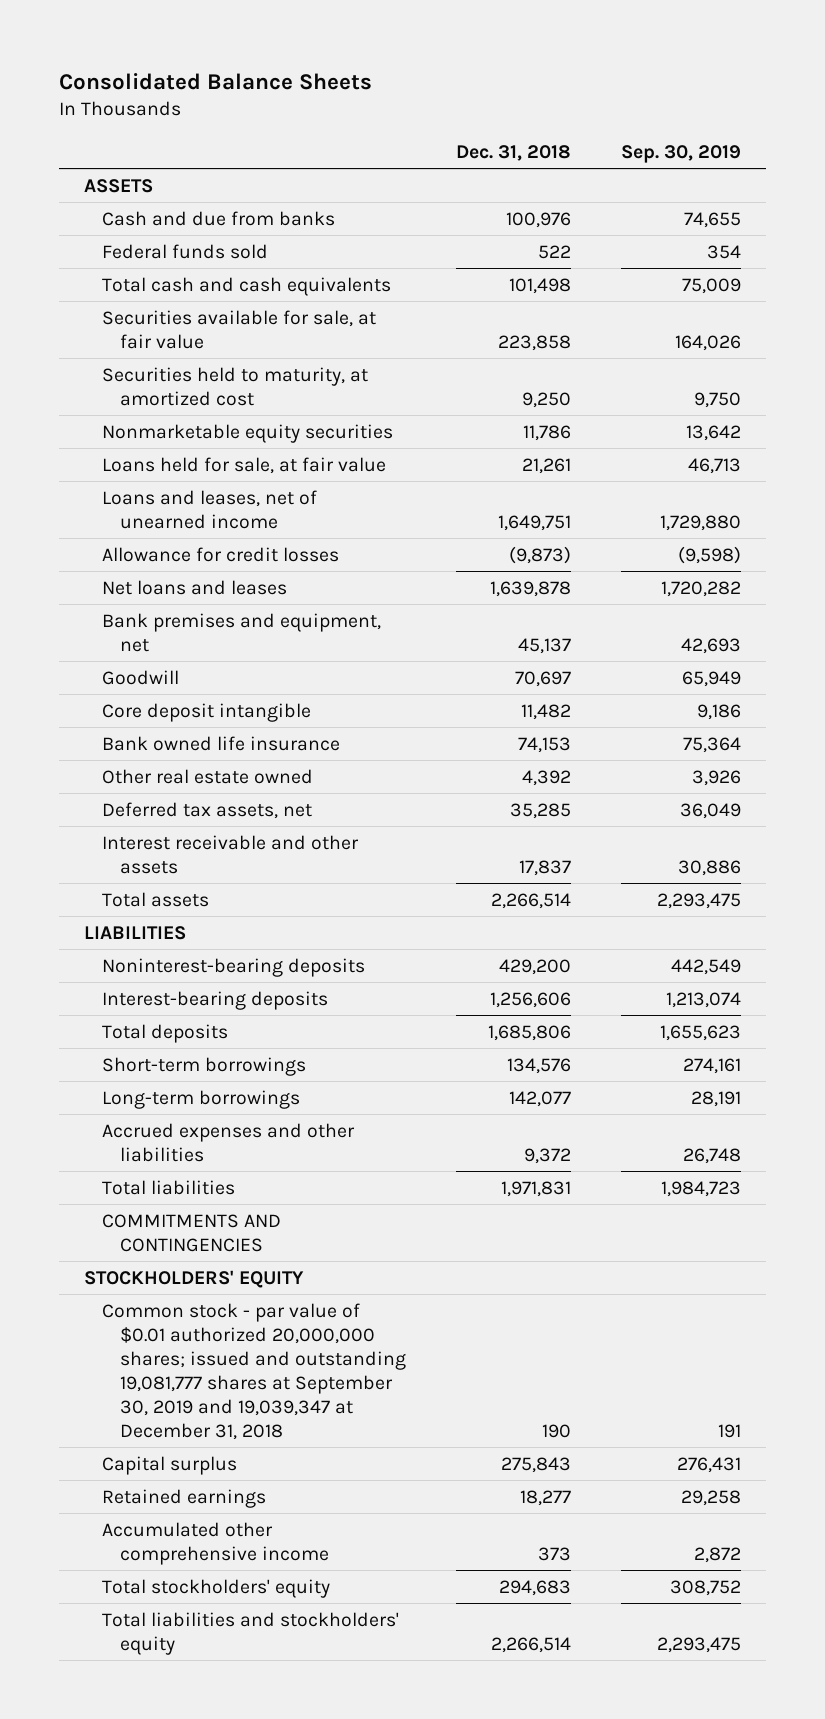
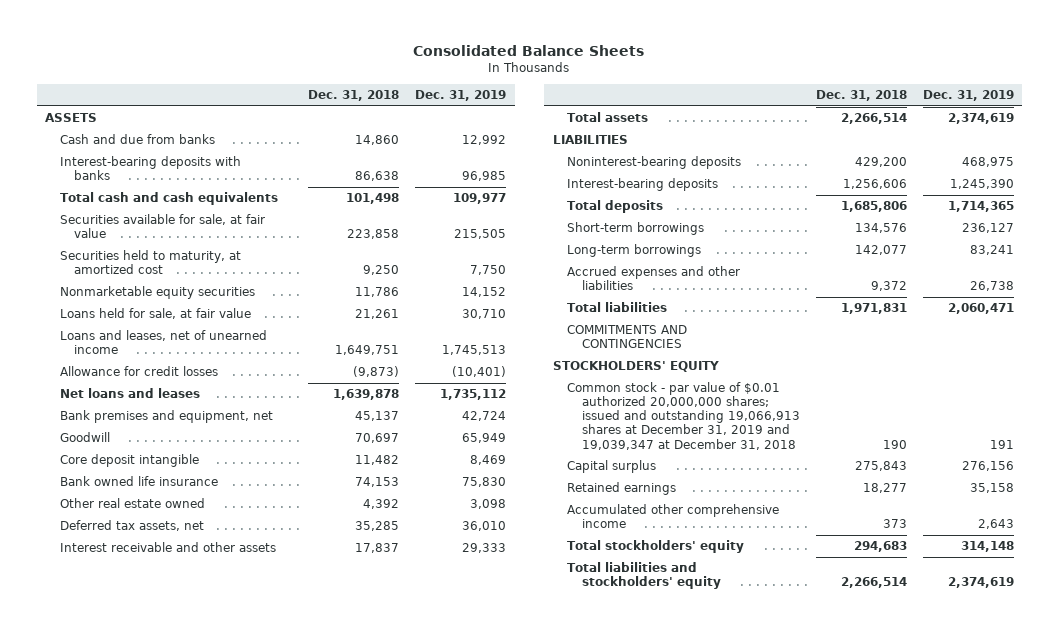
[620,144,741,163] Sep. 30, 2019 -> none
none -> [415,89,507,101] Dec. 31, 2019
[101,243,268,259] Federal funds sold -> none
[505,211,571,228] 100,976 -> [355,135,400,146] 14,860
none -> [59,156,241,181] Interest-bearing deposits with banks
[101,1302,406,1440] Common stock - par value of $0.01 authorized 20,000,000 shares; issued and outstanding 19,081,777 shares at September 30, 2019 and 19,039,347 at December 31, 2018 -> [567,382,800,450] Common stock - par value of $0.01 authorized 20,000,000 shares; issued and outstanding 19,066,913 shares at December 31, 2019 and 19,039,347 at December 31, 2018

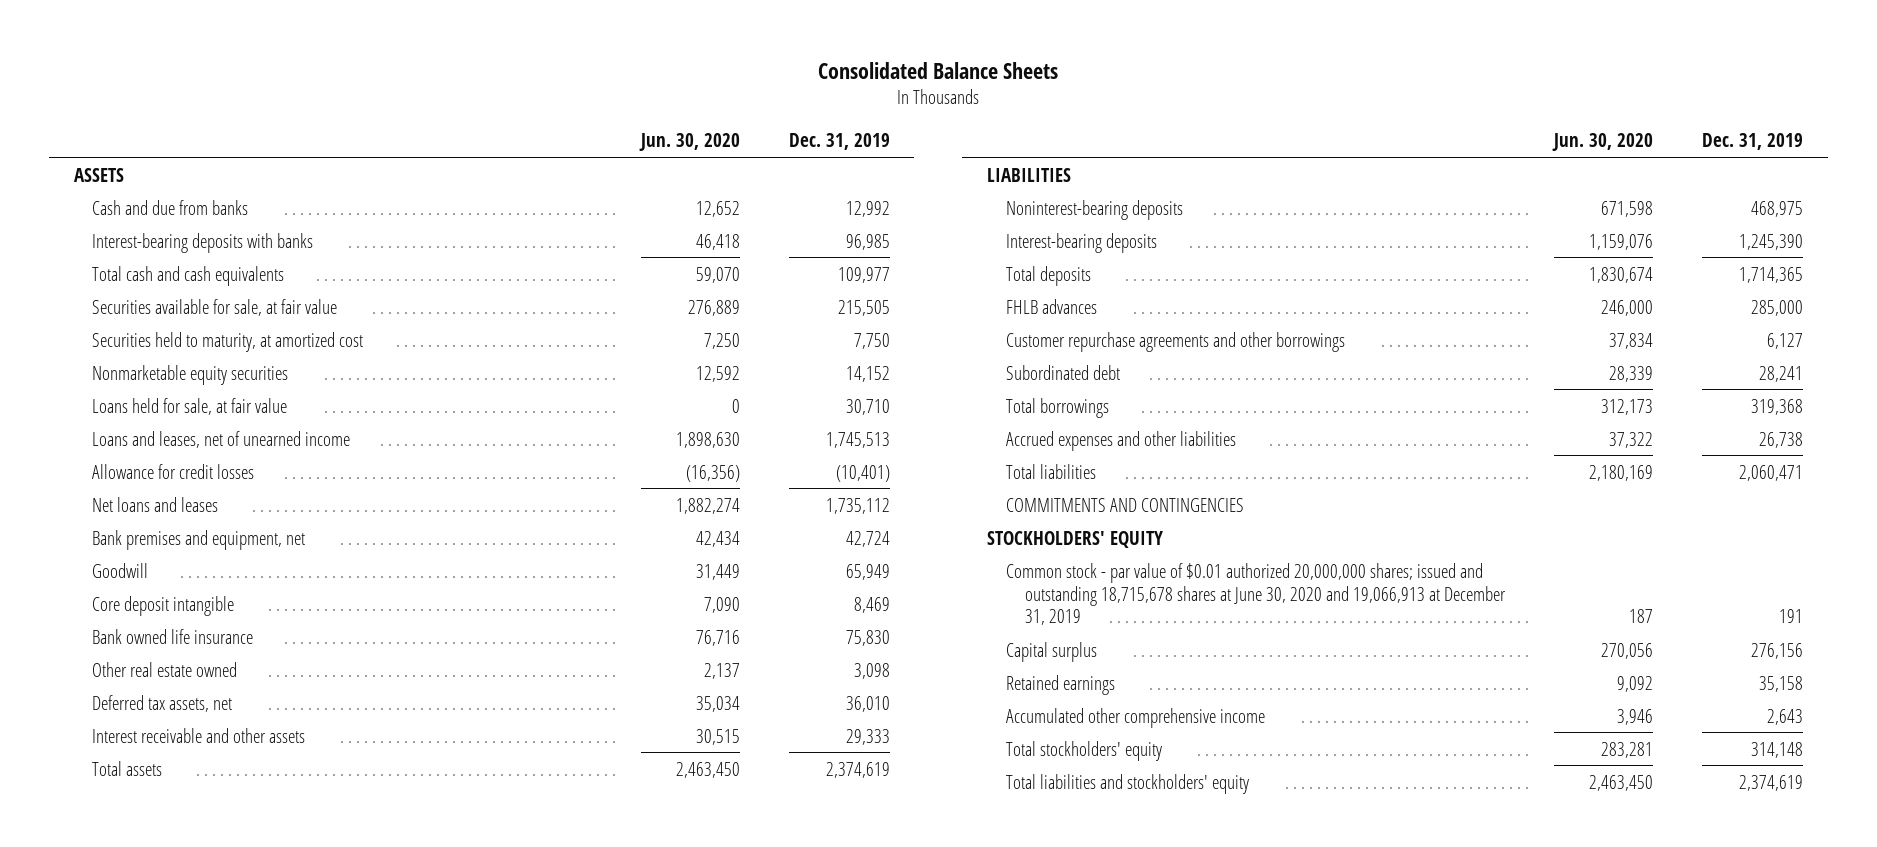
[308,89,400,101] Dec. 31, 2018 -> none
none -> [638,133,740,152] Jun. 30, 2020
[567,222,705,236] Short-term borrowings -> none
[567,244,702,258] Long-term borrowings -> none
none -> [1005,298,1097,314] FHLB advances
none -> [1005,331,1345,352] Customer repurchase agreements and other borrowings
none -> [1005,364,1120,380] Subordinated debt
none -> [1005,397,1109,418] Total borrowings
[567,382,800,450] Common stock - par value of $0.01 authorized 20,000,000 shares; issued and outstanding 19,066,913 shares at December 31, 2019 and 19,039,347 at December 31, 2018 -> [1005,562,1506,626] Common stock - par value of $0.01 authorized 20,000,000 shares; issued and outstanding 18,715,678 shares at June 30, 2020 and 19,066,913 at December 31, 2019

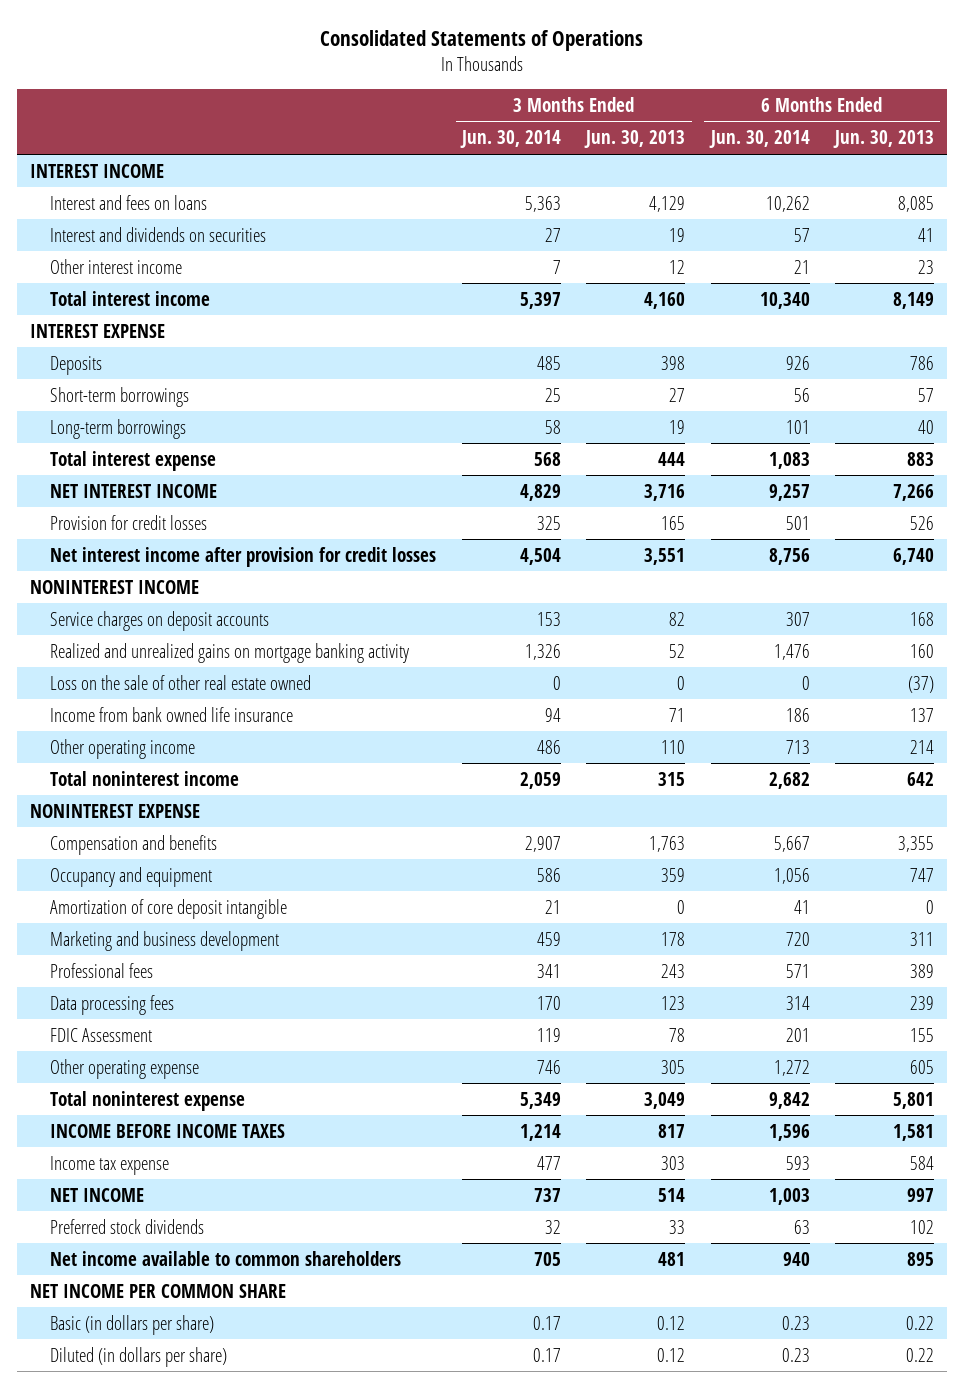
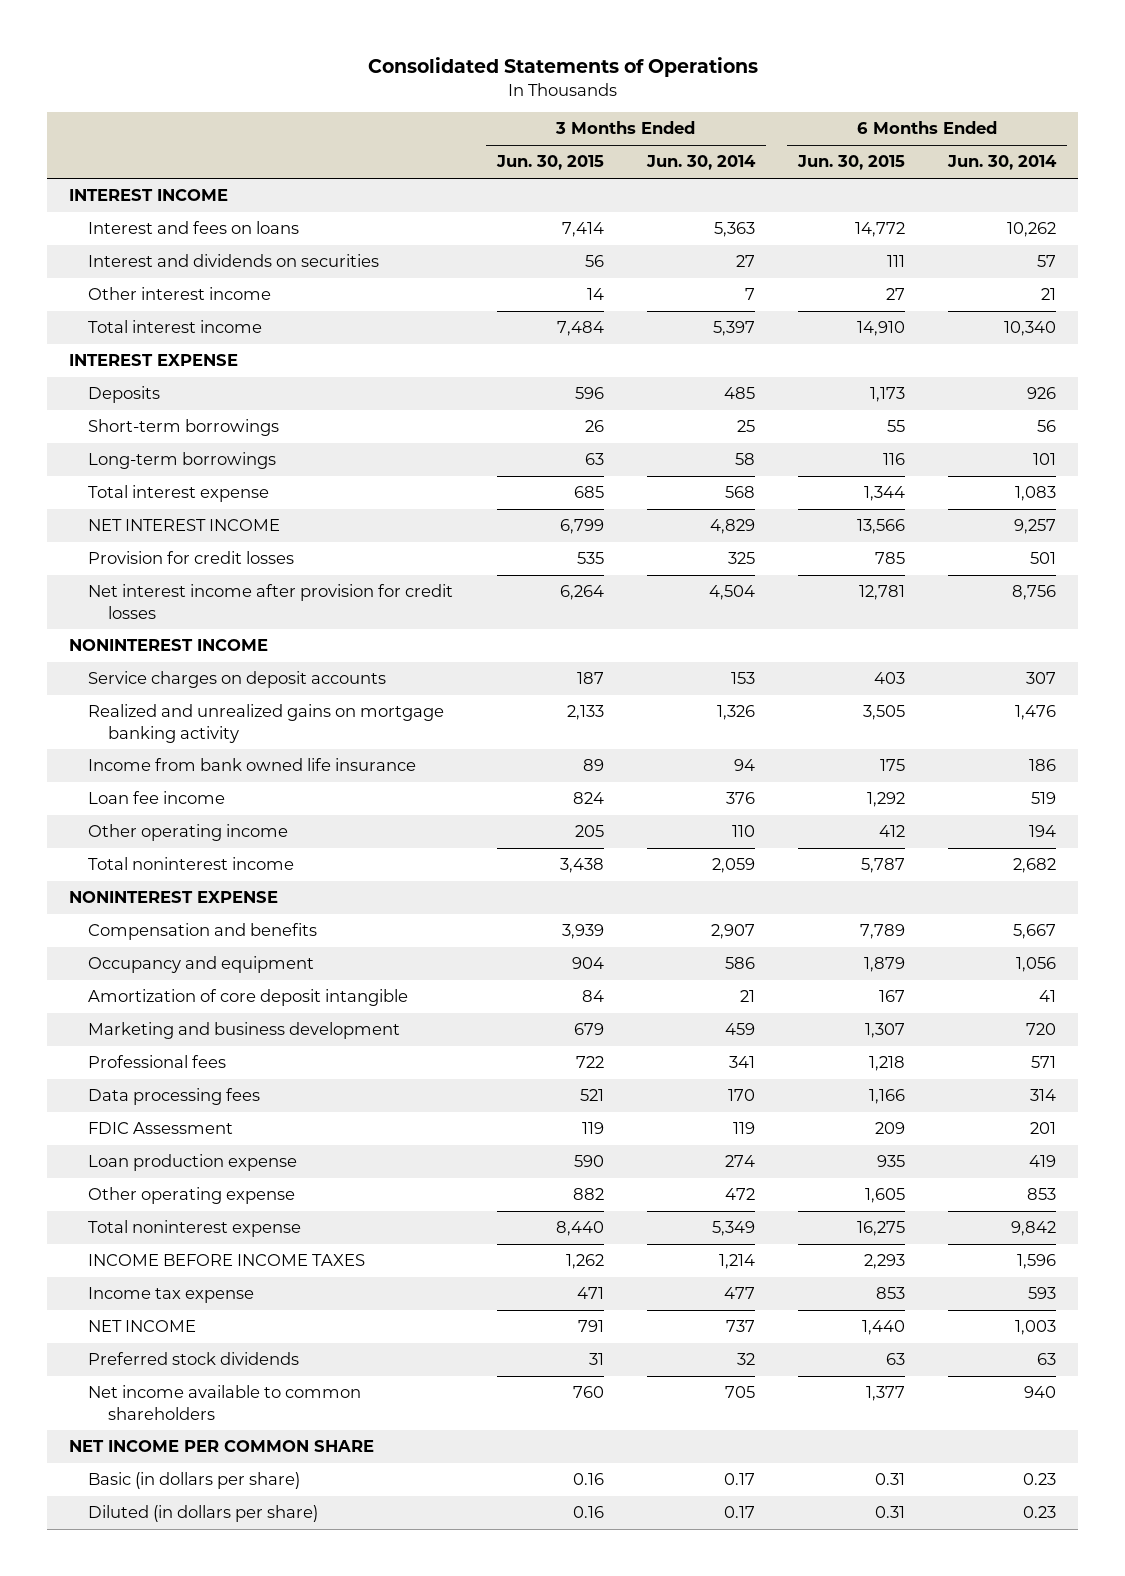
[584,130,686,149] Jun. 30, 2013 -> none
[833,130,935,149] Jun. 30, 2013 -> none
none -> [495,155,604,171] Jun. 30, 2015
none -> [797,155,906,171] Jun. 30, 2015
[50,674,312,690] Loss on the sale of other real estate owned -> none
none -> [88,791,226,805] Loan fee income
[536,739,561,754] 486 -> [731,825,755,838] 110
[785,739,810,754] 713 -> [1029,825,1057,838] 194
none -> [88,1154,298,1172] Loan production expense
[536,1059,561,1074] 746 -> [724,1188,755,1201] 472
[773,1059,810,1076] 1,272 -> [1027,1188,1057,1201] 853

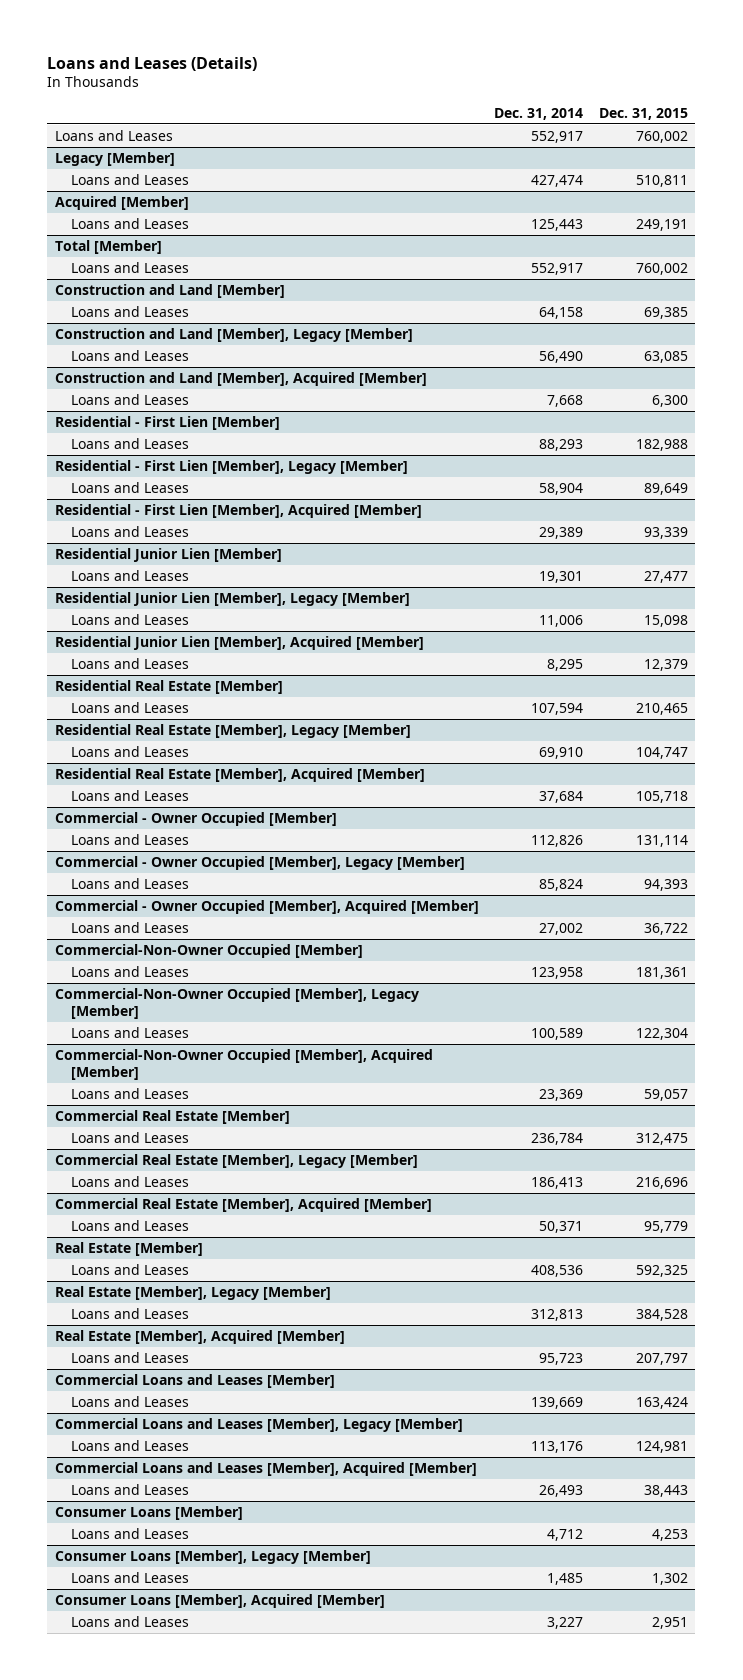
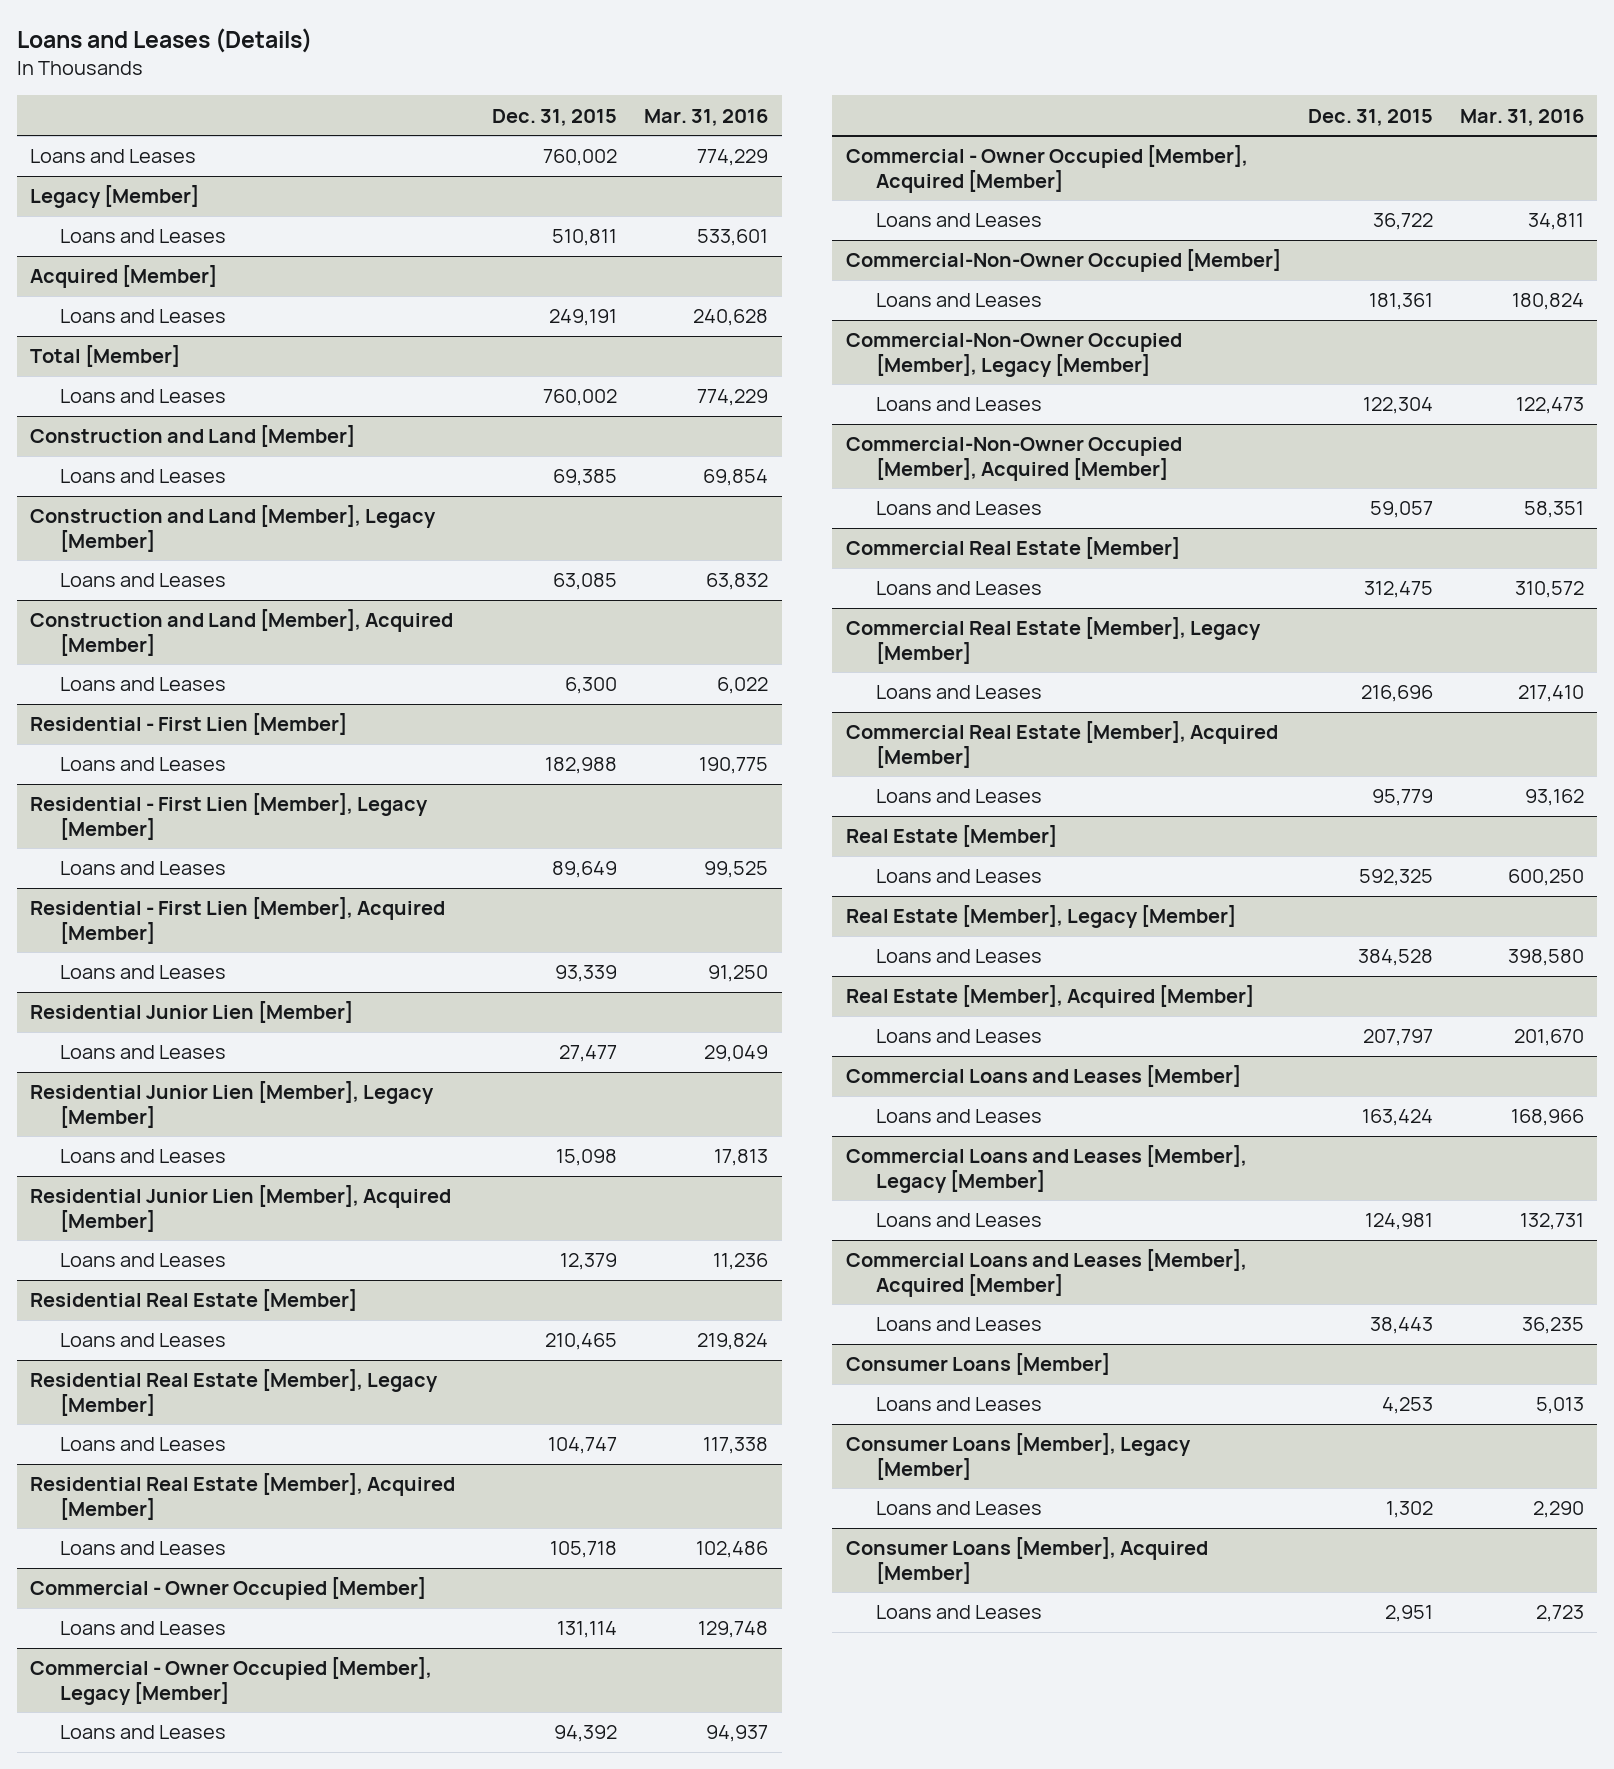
[494,107,584,120] Dec. 31, 2014 -> none
none -> [644,108,769,126] Mar. 31, 2016
[643,879,688,892] 94,393 -> [554,1725,618,1743] 94,392

